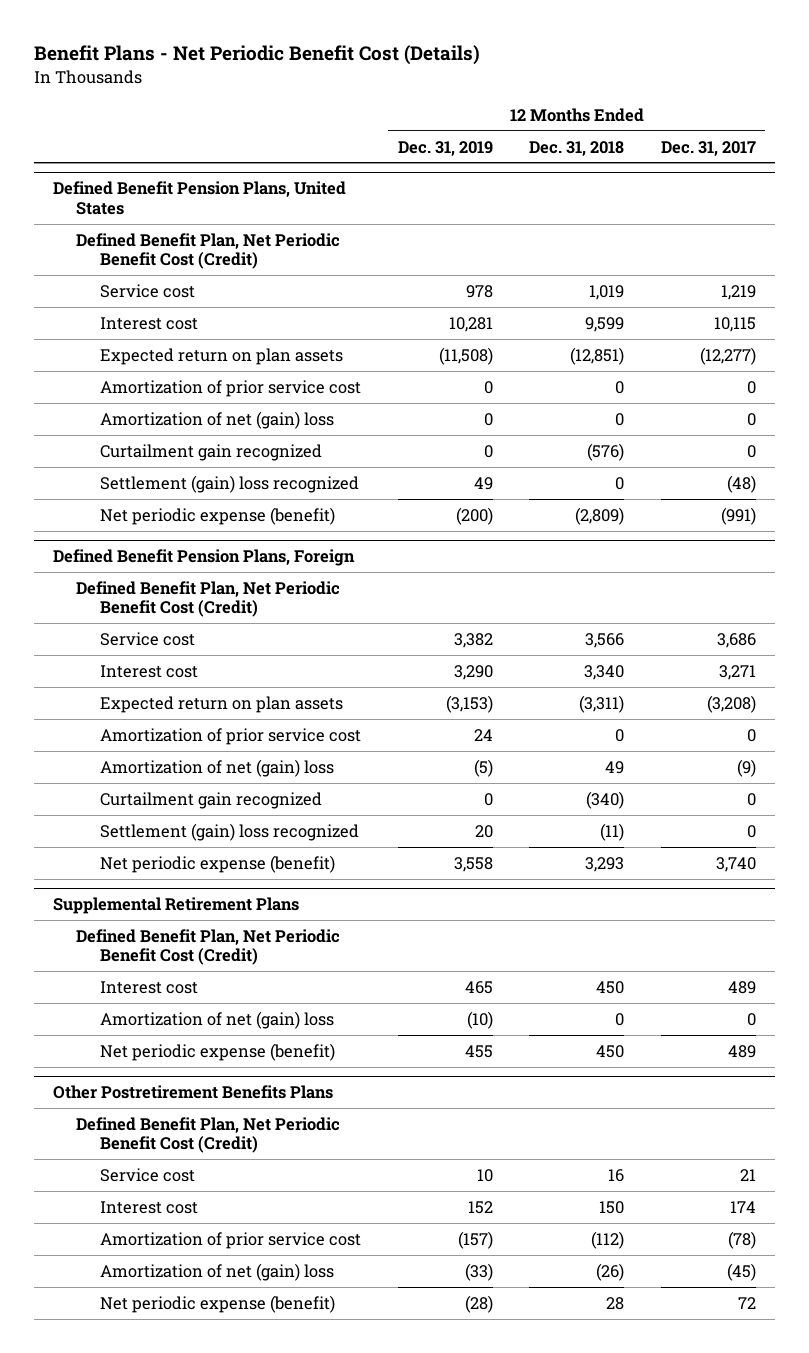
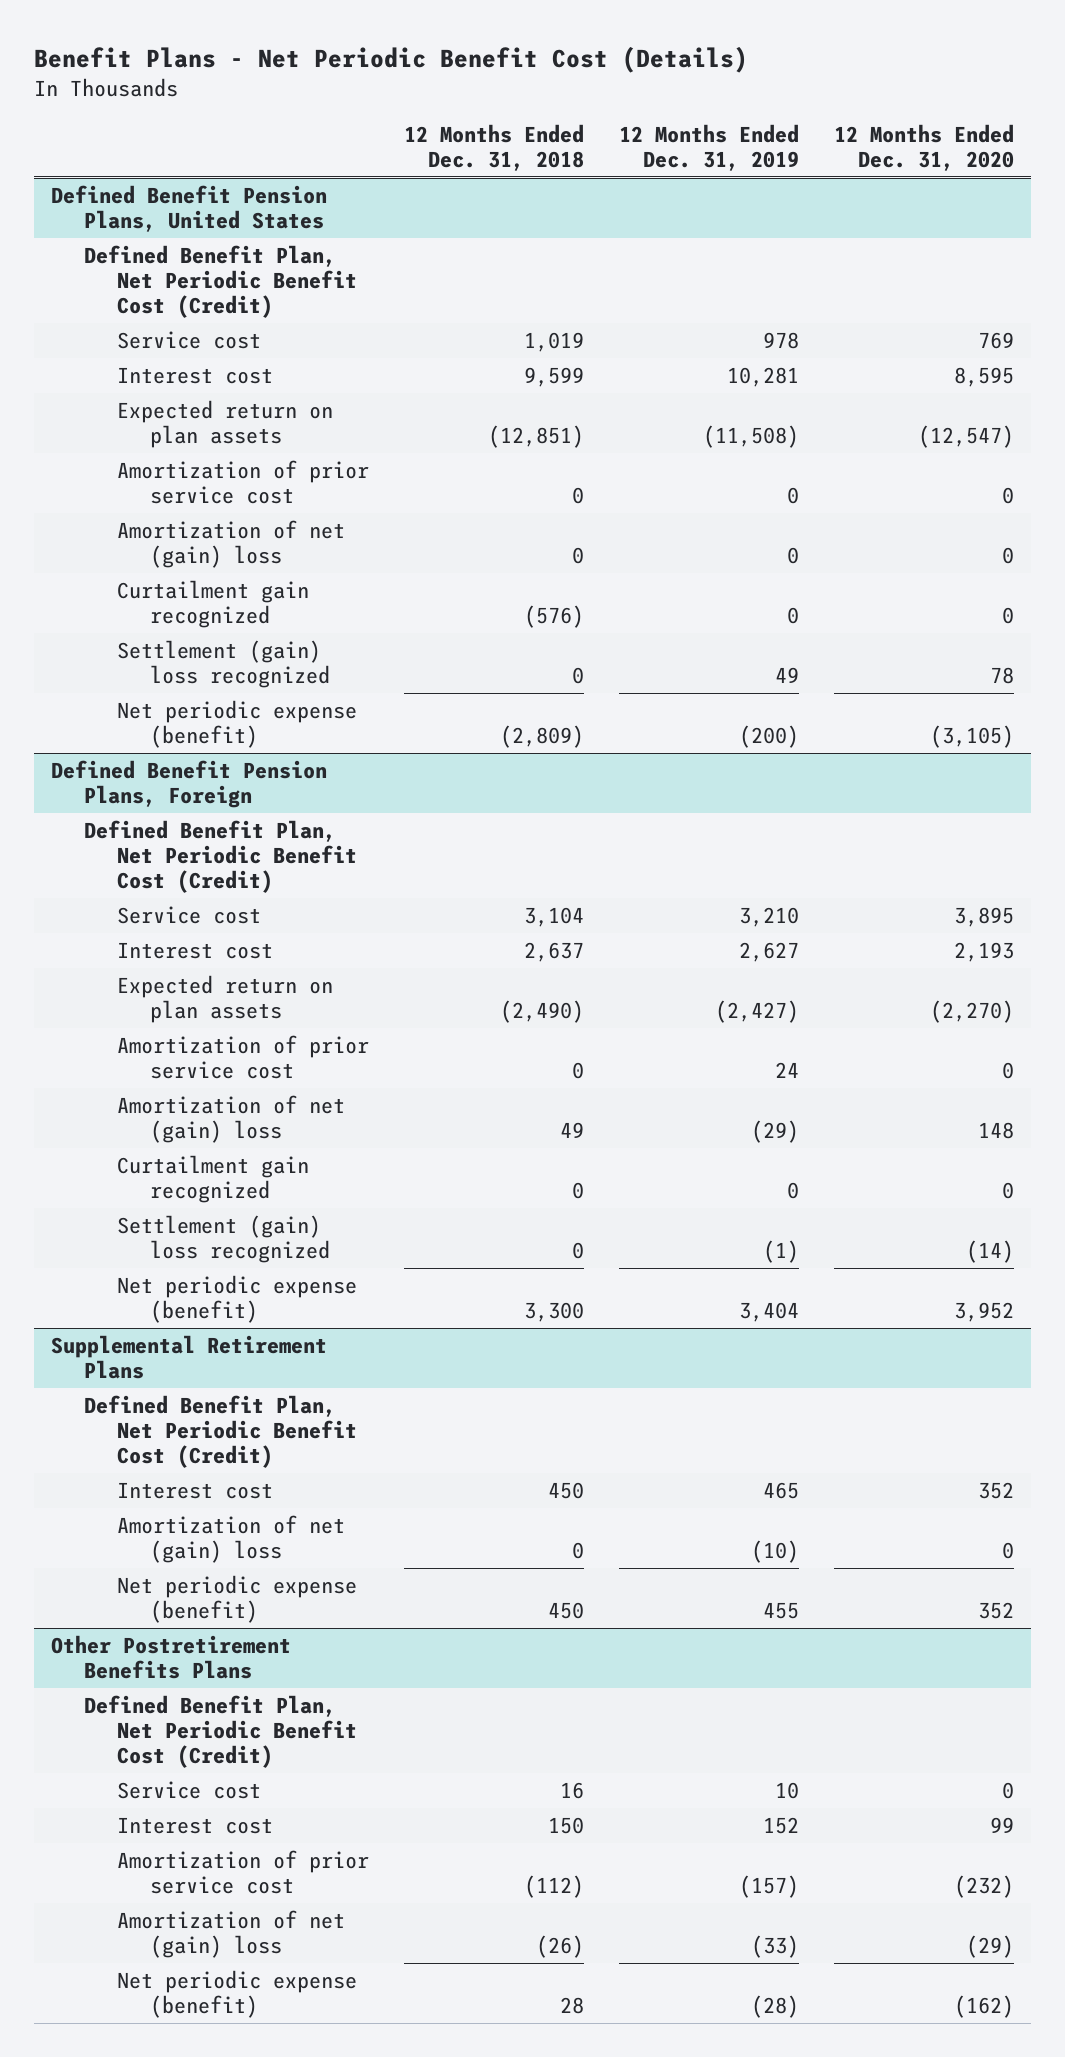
[661,140,757,156] Dec. 31, 2017 -> none
none -> [833,123,1014,172] 12 Months Ended Dec. 31, 2020
[453,632,493,648] 3,382 -> [738,906,799,927] 3,210
[585,632,625,648] 3,566 -> [523,906,584,927] 3,104
[453,664,493,680] 3,290 -> [738,941,799,962] 2,627
[584,664,625,680] 3,340 -> [523,941,584,962] 2,637
[445,694,493,713] (3,153) -> [714,999,799,1023] (2,427)
[579,694,625,713] (3,311) -> [499,999,584,1023] (2,490)
[473,758,493,777] (5) -> [750,1119,799,1143] (29)
[586,790,625,809] (340) -> [571,1181,584,1199] 0
[474,824,493,838] 20 -> [762,1239,799,1263] (1)
[600,822,625,841] (11) -> [571,1241,584,1259] 0
[453,856,493,872] 3,558 -> [738,1301,799,1322] 3,404
[585,856,625,872] 3,293 -> [523,1301,584,1322] 3,300

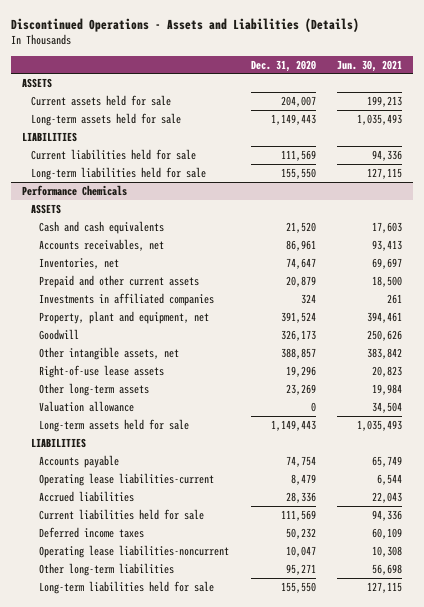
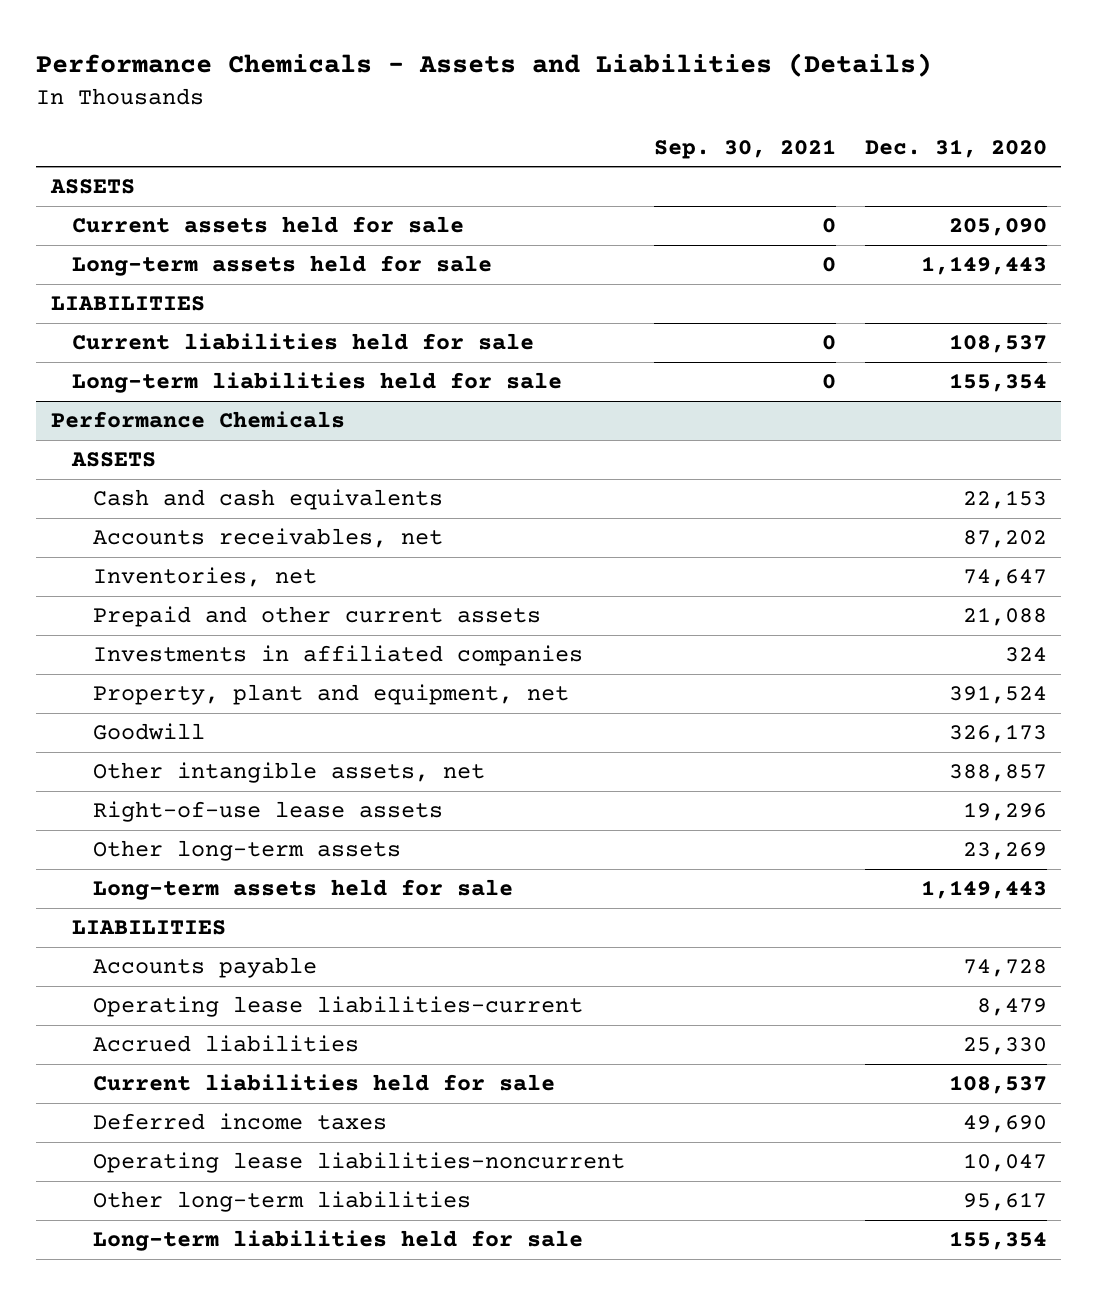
[10,17,359,32] Discontinued Operations - Assets and Liabilities (Details) -> [36,53,933,78] Performance Chemicals - Assets and Liabilities (Details)
[337,59,403,72] Jun. 30, 2021 -> none
none -> [654,138,837,159] Sep. 30, 2021
[280,95,316,107] 204,007 -> [949,218,1048,237] 205,090
[280,149,316,161] 111,569 -> [949,334,1048,354] 108,537
[280,167,316,179] 155,550 -> [949,373,1048,393] 155,354
[285,221,316,233] 21,520 -> [963,490,1048,510] 22,153
[285,239,316,251] 86,961 -> [963,530,1048,549] 87,202
[285,275,316,287] 20,879 -> [963,607,1048,627] 21,088
[39,400,135,412] Valuation allowance -> none
[285,455,316,467] 74,754 -> [963,959,1048,978] 74,728
[285,491,316,503] 28,336 -> [963,1037,1048,1056] 25,330
[280,509,316,521] 111,569 -> [949,1075,1048,1095] 108,537
[285,527,316,539] 50,232 -> [963,1115,1048,1134] 49,690
[285,563,316,575] 95,271 -> [963,1192,1048,1212] 95,617
[280,581,316,593] 155,550 -> [949,1231,1048,1251] 155,354

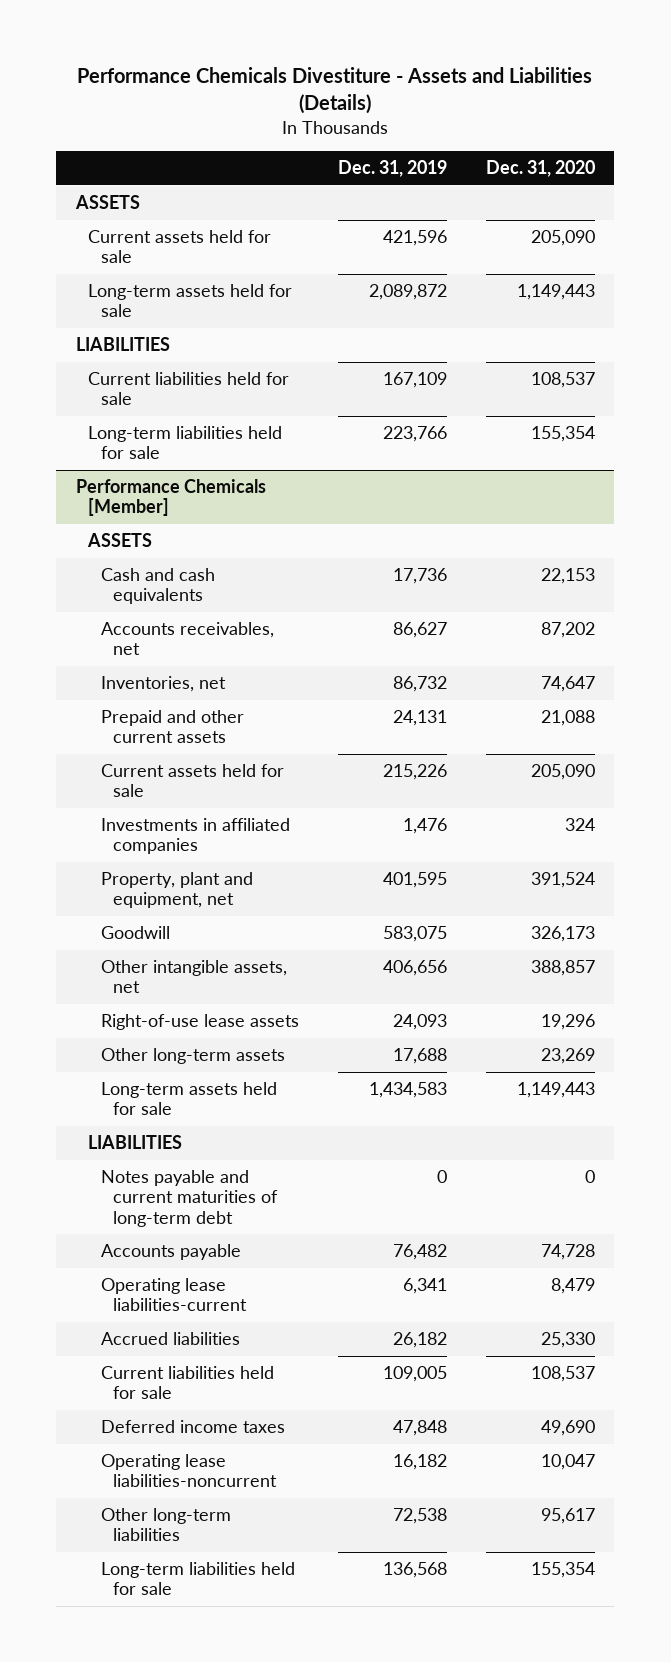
[36,53,933,78] Performance Chemicals - Assets and Liabilities (Details) -> [77,67,593,115] Performance Chemicals Divestiture - Assets and Liabilities (Details)
[654,138,837,159] Sep. 30, 2021 -> none
none -> [337,160,447,178] Dec. 31, 2019
[50,411,345,429] Performance Chemicals -> [75,479,266,517] Performance Chemicals [Member]
none -> [100,764,284,798] Current assets held for sale
none -> [100,1170,279,1227] Notes payable and current maturities of long-term debt

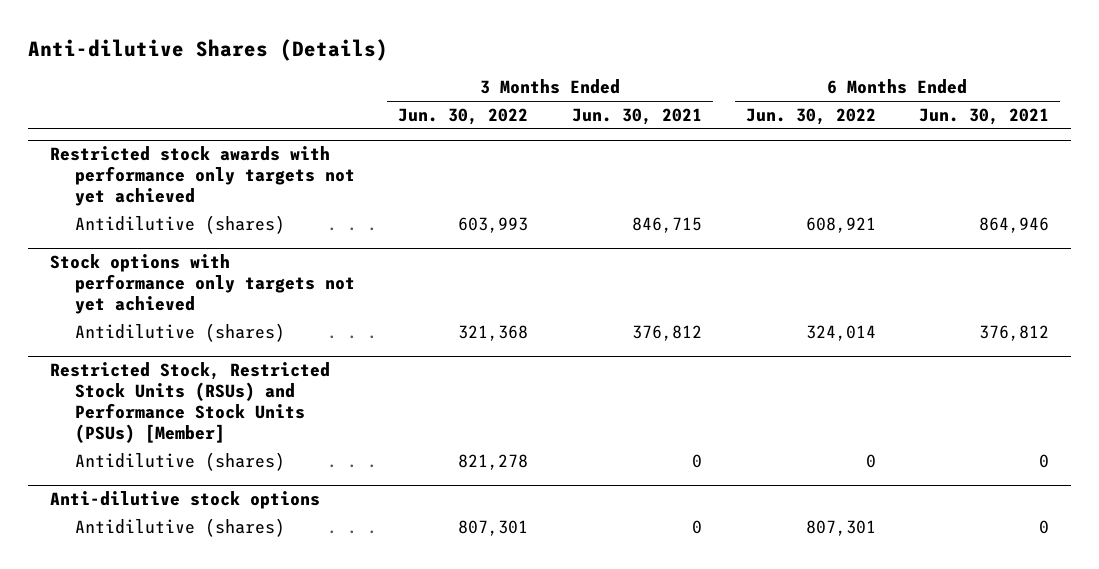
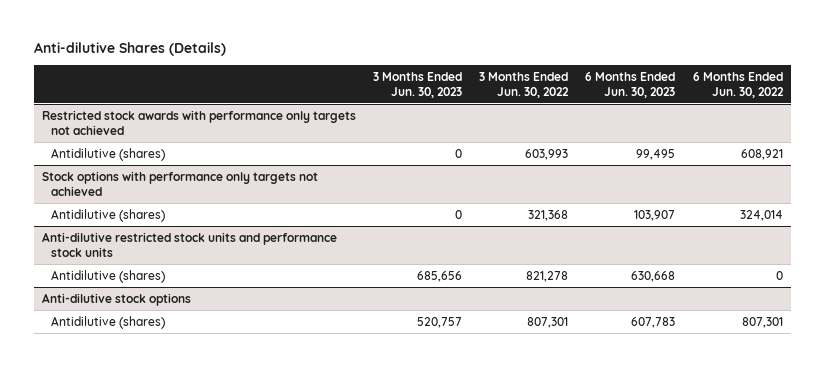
[571,108,702,126] Jun. 30, 2021 -> none
[919,108,1050,126] Jun. 30, 2021 -> none
none -> [373,71,463,98] 3 Months Ended Jun. 30, 2023
none -> [585,71,676,98] 6 Months Ended Jun. 30, 2023
[50,146,355,207] Restricted stock awards with performance only targets not yet achieved -> [42,109,357,135] Restricted stock awards with performance only targets not achieved
[50,254,355,315] Stock options with performance only targets not yet achieved -> [42,170,319,196] Stock options with performance only targets not achieved
[50,362,331,444] Restricted Stock, Restricted Stock Units (RSUs) and Performance Stock Units (PSUs) [Member] -> [42,231,338,257] Anti-dilutive restricted stock units and performance stock units

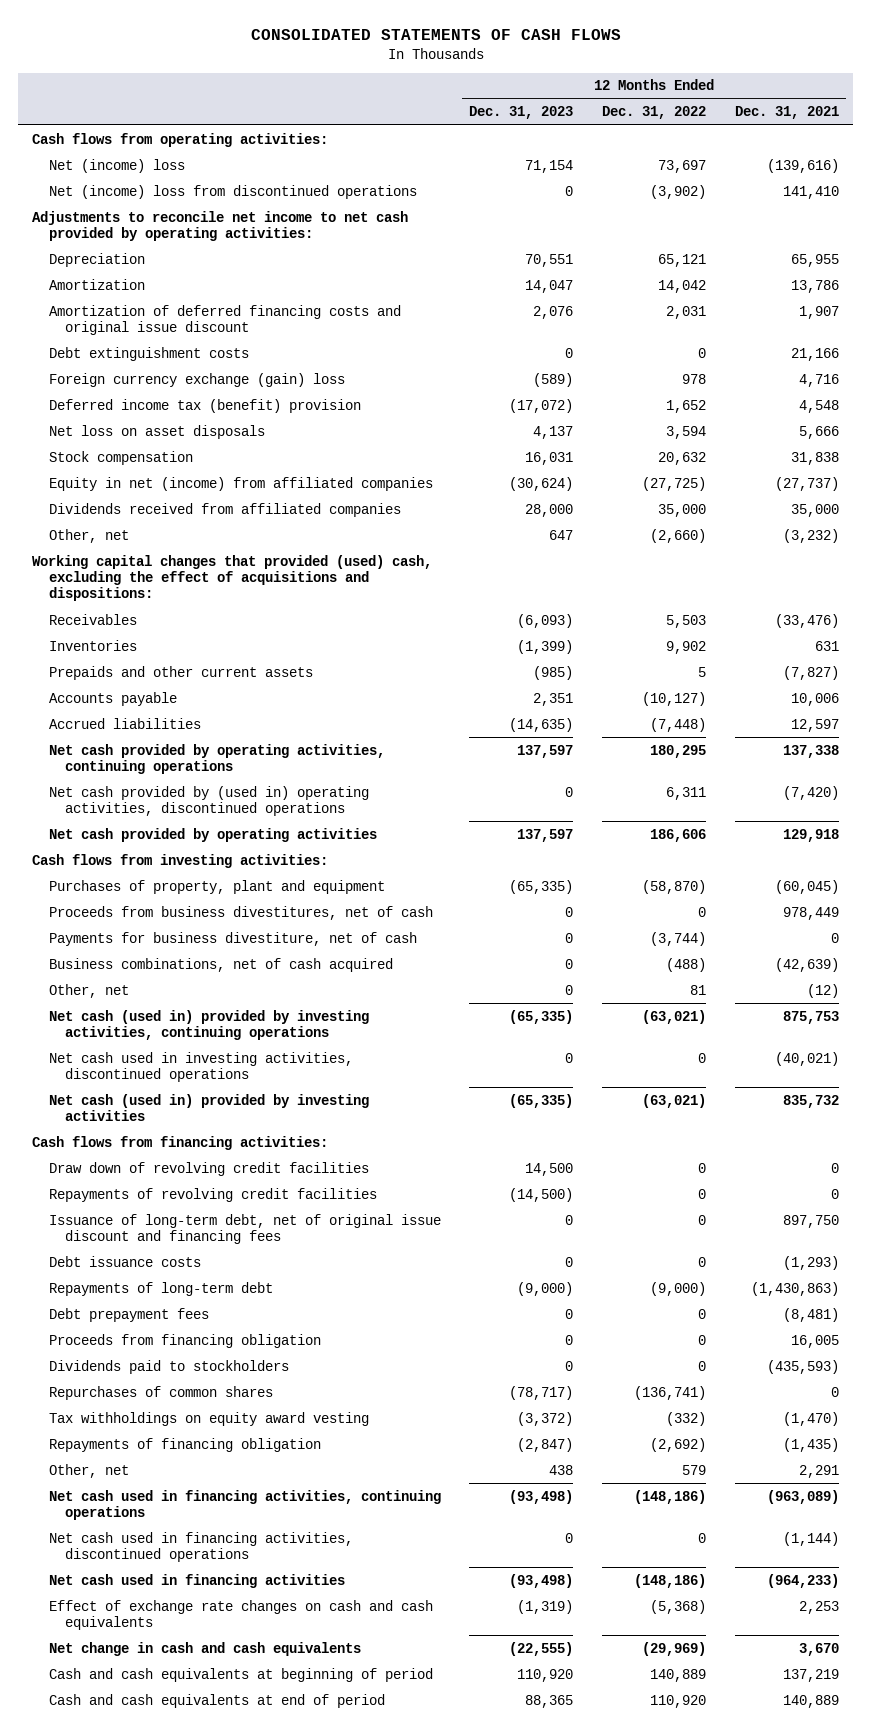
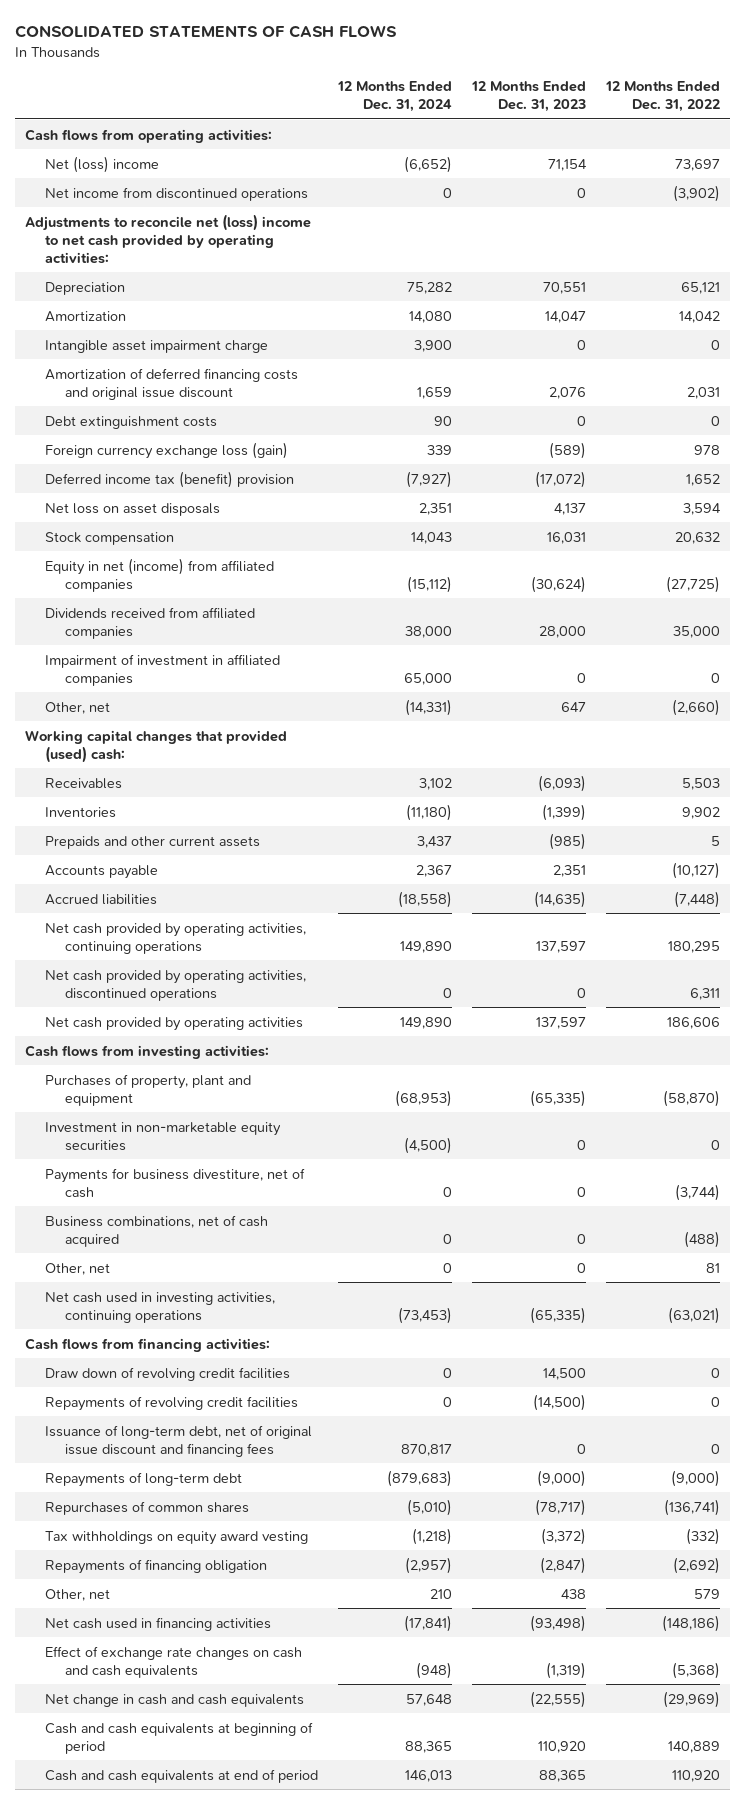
[734,106,839,120] Dec. 31, 2021 -> none
none -> [336,80,452,112] 12 Months Ended Dec. 31, 2024
[48,158,185,173] Net (income) loss -> [44,155,159,173] Net (loss) income
[48,184,417,199] Net (income) loss from discontinued operations -> [44,186,308,201] Net income from discontinued operations
[32,210,409,242] Adjustments to reconcile net income to net cash provided by operating activities: -> [24,213,311,264] Adjustments to reconcile net (loss) income to net cash provided by operating activities:
none -> [44,339,268,353] Intangible asset impairment charge
[48,372,345,387] Foreign currency exchange (gain) loss -> [44,441,288,459] Foreign currency exchange loss (gain)
none -> [44,653,280,686] Impairment of investment in affiliated companies
[32,554,433,602] Working capital changes that provided (used) cash, excluding the effect of acquisitions and dispositions: -> [24,729,287,763] Working capital changes that provided (used) cash:
[48,785,369,817] Net cash provided by (used in) operating activities, discontinued operations -> [44,969,306,1001] Net cash provided by operating activities, discontinued operations
[48,905,433,920] Proceeds from business divestitures, net of cash -> none
none -> [44,1121,281,1151] Investment in non-marketable equity securities
[48,1009,369,1041] Net cash (used in) provided by investing activities, continuing operations -> none
[48,1051,353,1083] Net cash used in investing activities, discontinued operations -> none
[48,1093,369,1122] Net cash (used in) provided by investing activities -> [44,1291,275,1323] Net cash used in investing activities, continuing operations
[48,1255,201,1267] Debt issuance costs -> none
[48,1307,209,1322] Debt prepayment fees -> none
[48,1333,321,1348] Proceeds from financing obligation -> none
[48,1359,289,1374] Dividends paid to stockholders -> none
[48,1489,441,1521] Net cash used in financing activities, continuing operations -> none
[48,1531,353,1563] Net cash used in financing activities, discontinued operations -> none

